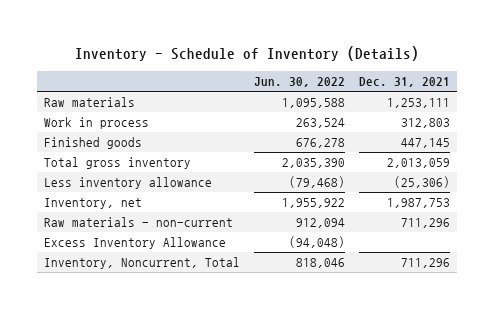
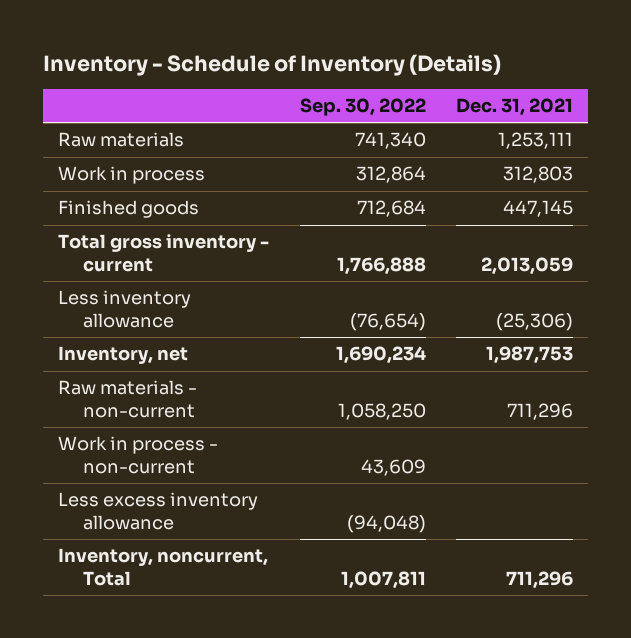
[254,77,346,88] Jun. 30, 2022 -> none
none -> [299,98,426,117] Sep. 30, 2022
[44,157,192,170] Total gross inventory -> [57,234,269,273] Total gross inventory - current
none -> [57,436,218,475] Work in process - non-current
[44,237,227,250] Excess Inventory Allowance -> [57,492,258,531] Less excess inventory allowance
[44,257,241,270] Inventory, Noncurrent, Total -> [57,548,268,587] Inventory, noncurrent, Total

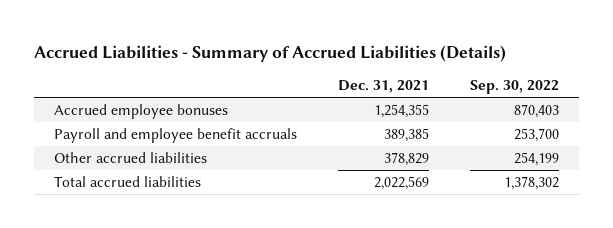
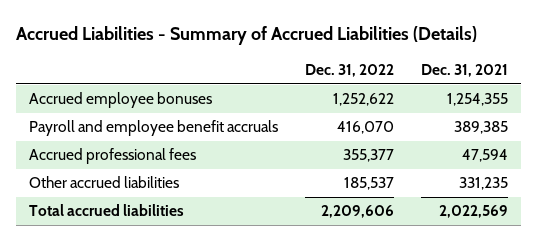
[469,80,559,95] Sep. 30, 2022 -> none
none -> [305,63,395,77] Dec. 31, 2022
none -> [29,148,197,165] Accrued professional fees
[384,152,430,167] 378,829 -> [458,177,508,191] 331,235

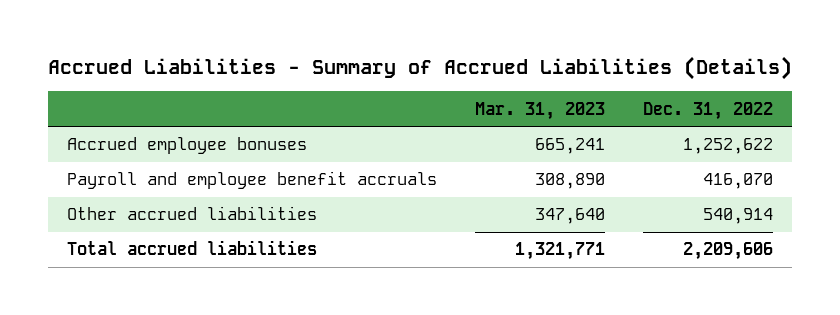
[420,63,508,77] Dec. 31, 2021 -> none
none -> [474,101,605,120] Mar. 31, 2023
[29,148,197,165] Accrued professional fees -> none
[344,177,395,191] 185,537 -> [703,208,774,225] 540,914

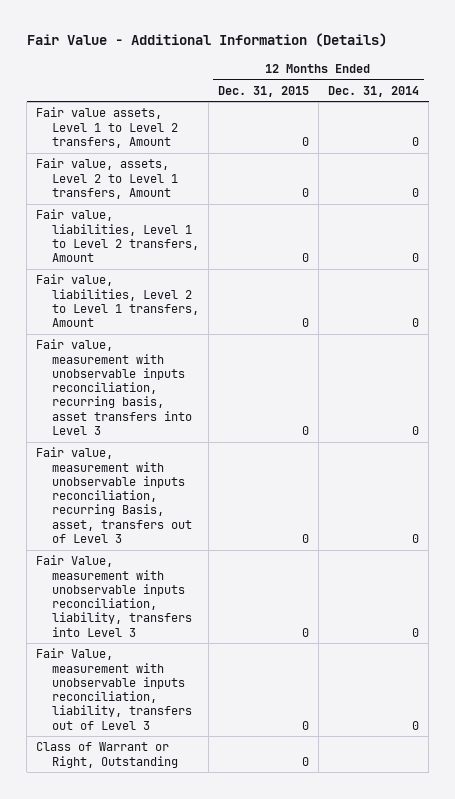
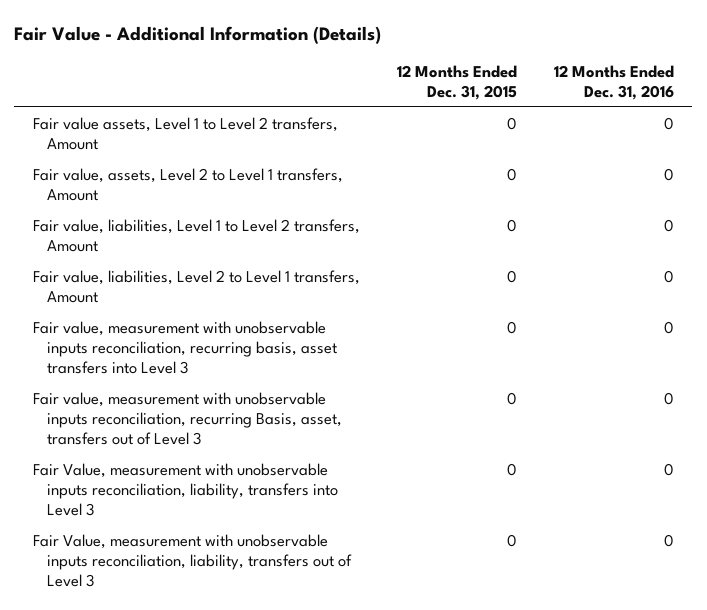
[328,85,420,97] Dec. 31, 2014 -> none
none -> [553,64,674,101] 12 Months Ended Dec. 31, 2016
[36,742,178,768] Class of Warrant or Right, Outstanding -> none

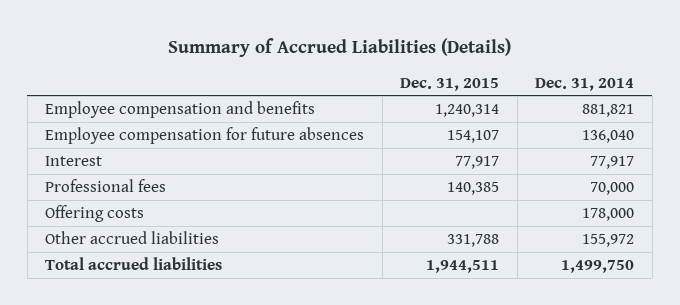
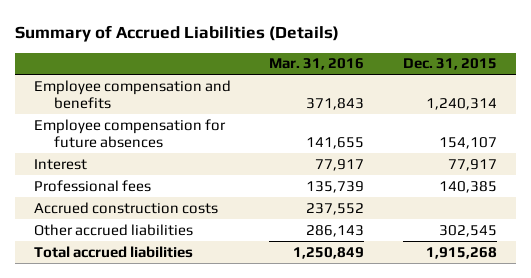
[535,77,635,91] Dec. 31, 2014 -> none
none -> [269,58,365,71] Mar. 31, 2016
[45,204,145,222] Offering costs -> none
none -> [34,201,219,214] Accrued construction costs
[447,233,500,247] 331,788 -> [438,224,497,237] 302,545
[426,259,500,273] 1,944,511 -> [425,246,497,259] 1,915,268

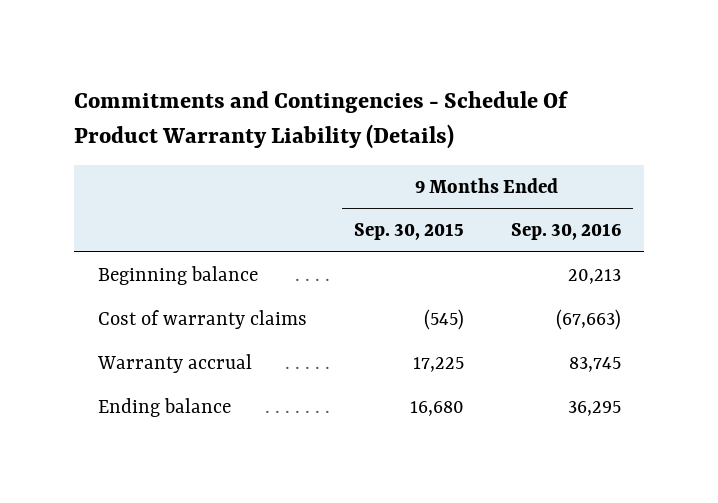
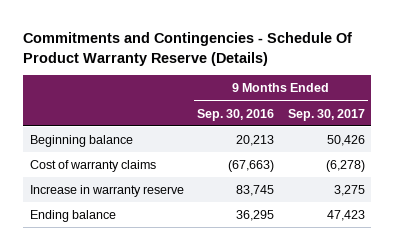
[74,91,569,149] Commitments and Contingencies - Schedule Of Product Warranty Liability (Details) -> [23,32,353,66] Commitments and Contingencies - Schedule Of Product Warranty Reserve (Details)
[353,223,464,241] Sep. 30, 2015 -> none
none -> [287,108,365,121] Sep. 30, 2017
[96,354,252,374] Warranty accrual -> [30,184,185,197] Increase in warranty reserve

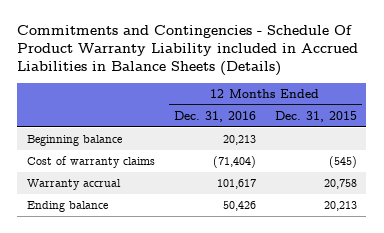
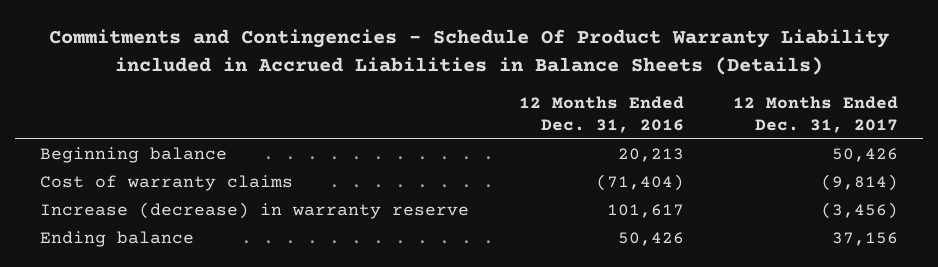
[274,110,357,122] Dec. 31, 2015 -> none
none -> [733,95,899,134] 12 Months Ended Dec. 31, 2017
[26,178,121,190] Warranty accrual -> [39,201,469,219] Increase (decrease) in warranty reserve

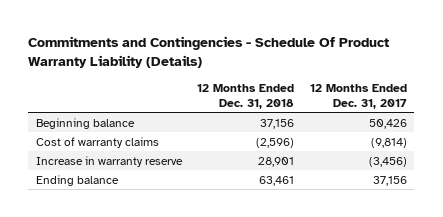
[49,29,890,75] Commitments and Contingencies - Schedule Of Product Warranty Liability included in Accrued Liabilities in Balance Sheets (Details) -> [28,36,390,69] Commitments and Contingencies - Schedule Of Product Warranty Liability (Details)
[518,95,684,134] 12 Months Ended Dec. 31, 2016 -> none
none -> [197,84,295,109] 12 Months Ended Dec. 31, 2018
[39,201,469,219] Increase (decrease) in warranty reserve -> [35,155,183,167] Increase in warranty reserve

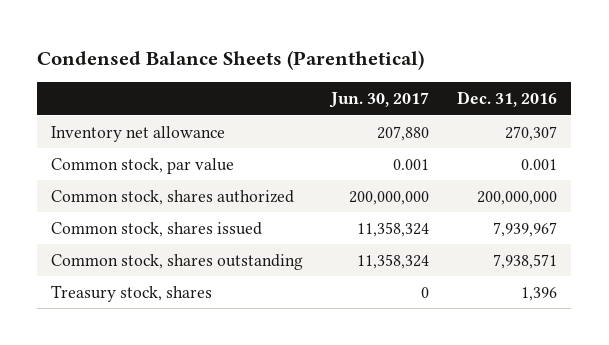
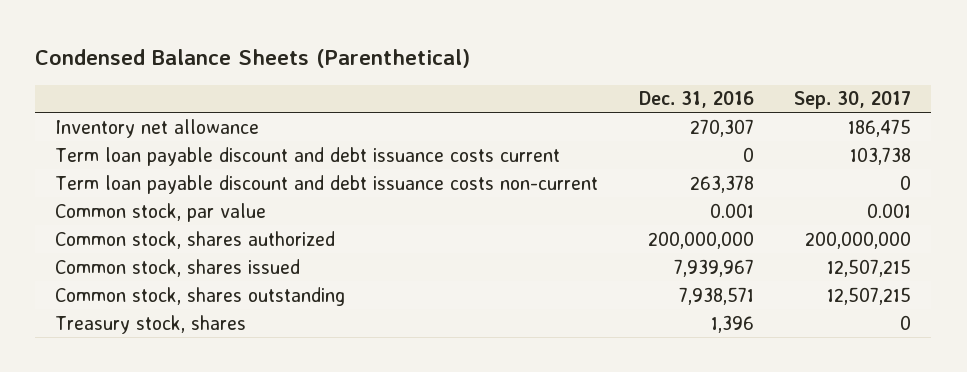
[329,92,430,109] Jun. 30, 2017 -> none
none -> [794,91,912,110] Sep. 30, 2017
none -> [55,146,561,166] Term loan payable discount and debt issuance costs current
none -> [55,174,599,194] Term loan payable discount and debt issuance costs non-current

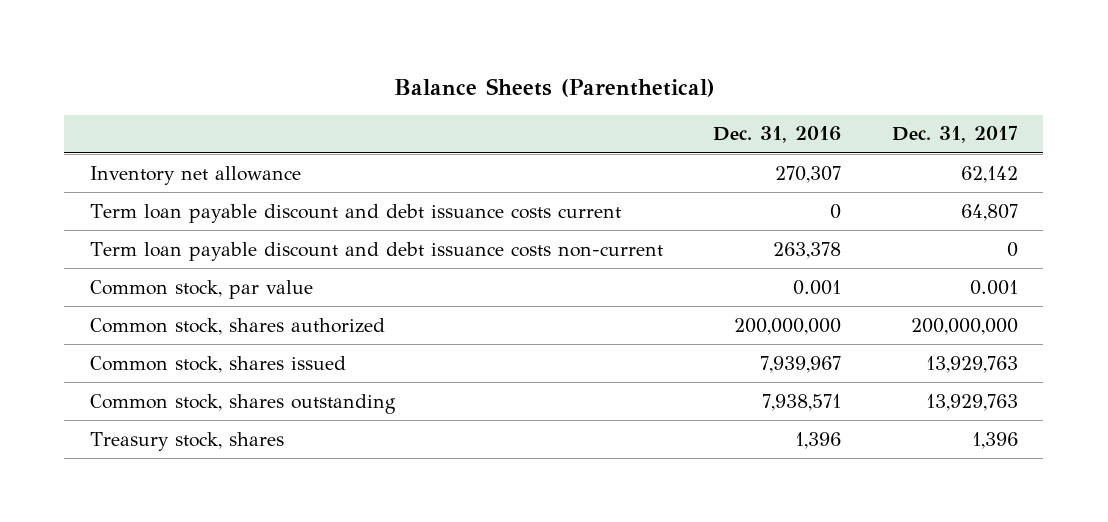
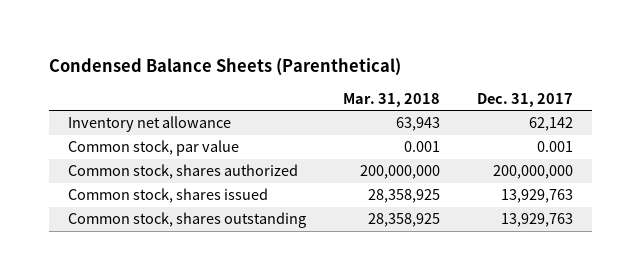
[393,77,715,97] Balance Sheets (Parenthetical) -> [49,57,402,76] Condensed Balance Sheets (Parenthetical)
[713,126,842,144] Dec. 31, 2016 -> none
none -> [343,92,441,107] Mar. 31, 2018
[89,203,621,223] Term loan payable discount and debt issuance costs current -> none
[89,241,663,261] Term loan payable discount and debt issuance costs non-current -> none
[89,431,284,451] Treasury stock, shares -> none

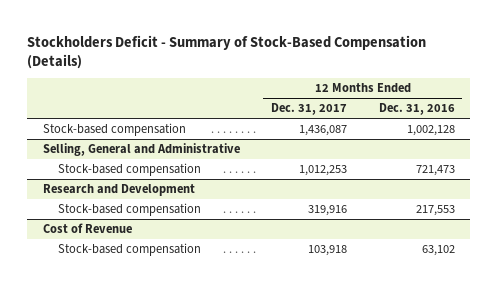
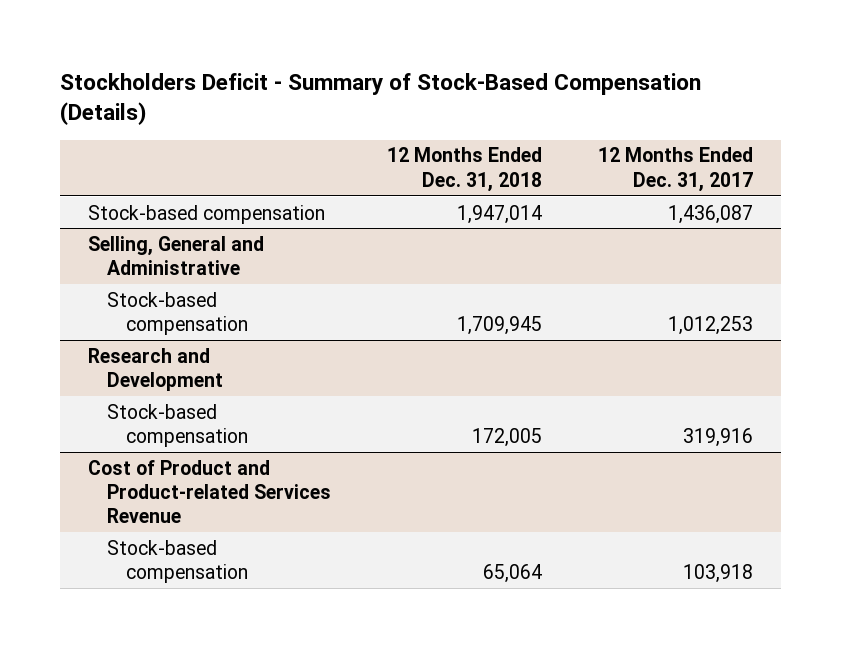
[378,103,455,116] Dec. 31, 2016 -> none
none -> [387,147,543,192] 12 Months Ended Dec. 31, 2018
[42,223,132,234] Cost of Revenue -> [87,459,332,524] Cost of Product and Product-related Services Revenue

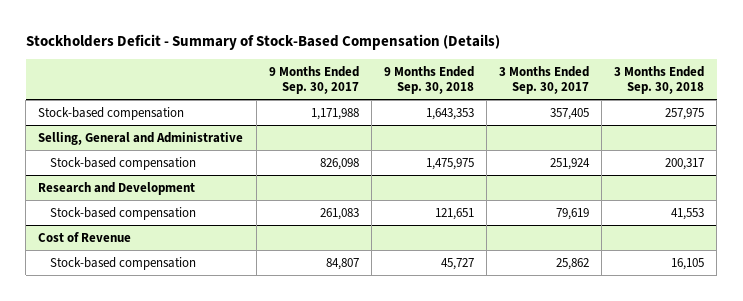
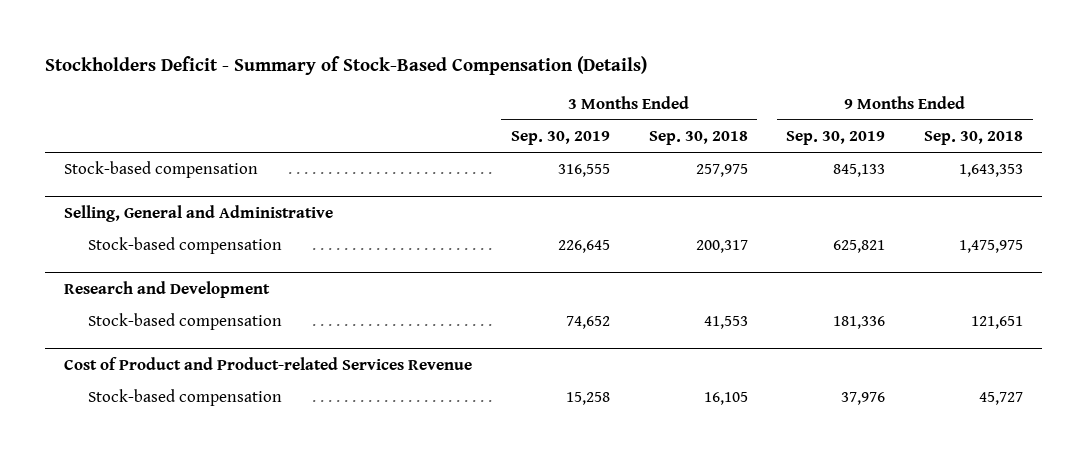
[268,65,359,95] 9 Months Ended Sep. 30, 2017 -> none
[498,65,589,95] 3 Months Ended Sep. 30, 2017 -> none
none -> [510,131,610,146] Sep. 30, 2019
none -> [786,131,886,146] Sep. 30, 2019
[38,231,132,242] Cost of Revenue -> [64,356,473,370] Cost of Product and Product-related Services Revenue

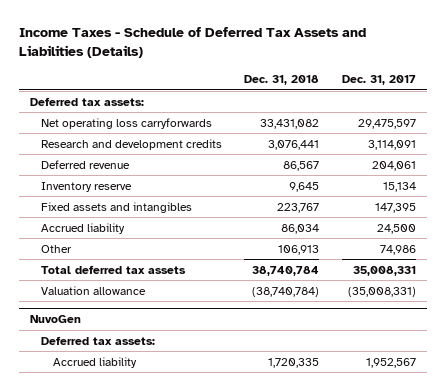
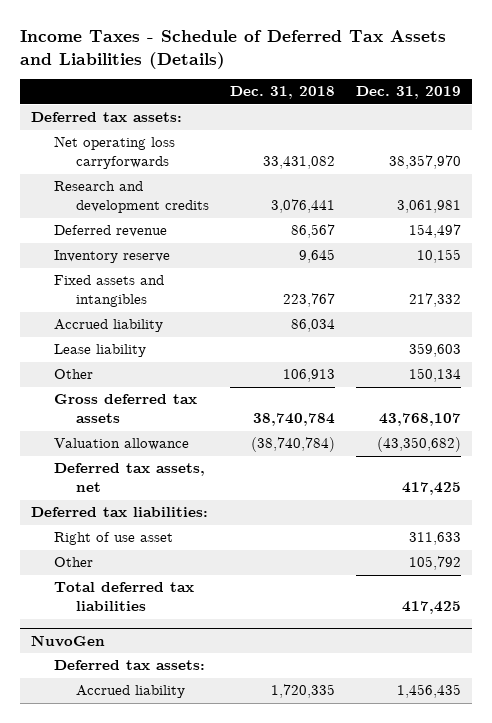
[341,75,416,86] Dec. 31, 2017 -> none
none -> [356,86,462,100] Dec. 31, 2019
none -> [53,344,146,358] Lease liability
[41,264,187,274] Total deferred tax assets -> [53,394,197,423] Gross deferred tax assets
none -> [53,463,205,492] Deferred tax assets, net
none -> [30,507,208,518] Deferred tax liabilities:
none -> [53,532,173,546] Right of use asset
none -> [53,557,93,568] Other
none -> [53,582,194,611] Total deferred tax liabilities

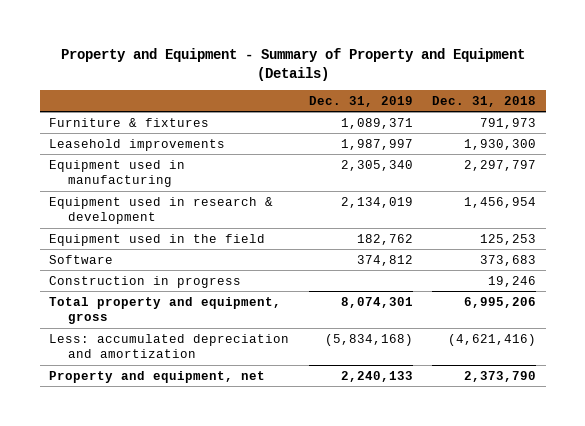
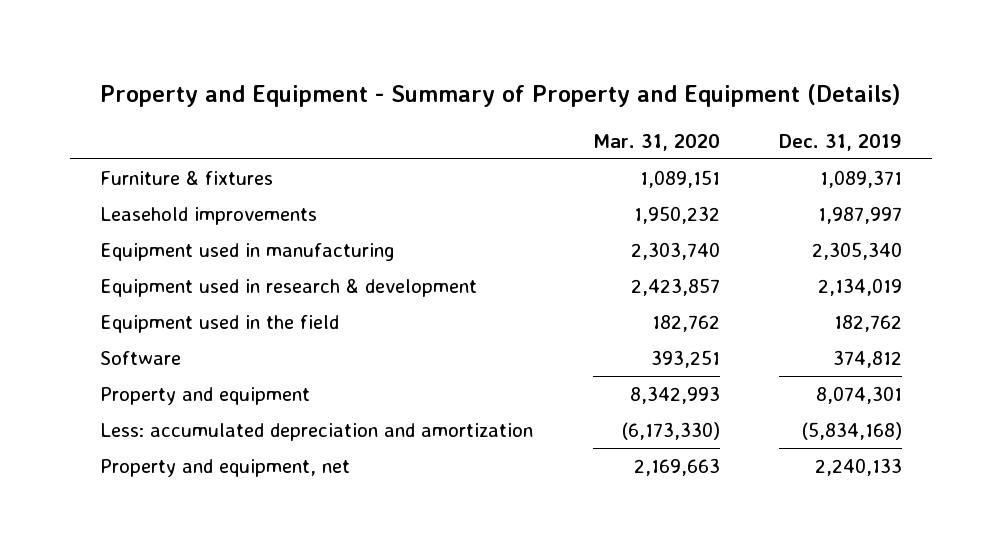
[432,95,537,107] Dec. 31, 2018 -> none
none -> [592,133,720,151] Mar. 31, 2020
[49,275,242,288] Construction in progress -> none
[49,296,282,325] Total property and equipment, gross -> [100,386,311,405] Property and equipment

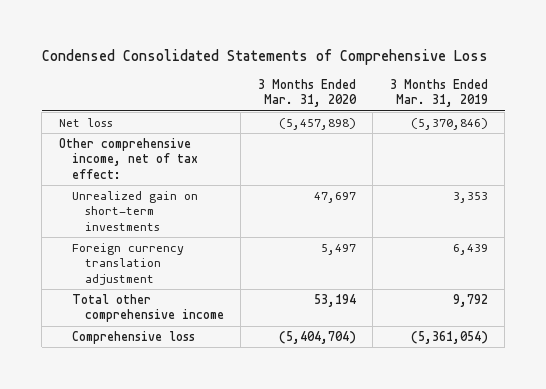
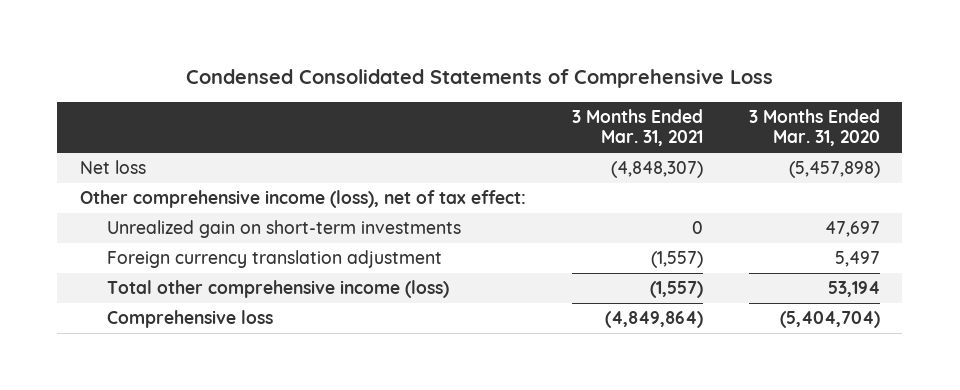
[389,79,488,108] 3 Months Ended Mar. 31, 2019 -> none
none -> [571,109,703,147] 3 Months Ended Mar. 31, 2021
[58,138,198,179] Other comprehensive income, net of tax effect: -> [80,190,527,209] Other comprehensive income (loss), net of tax effect:
[71,294,225,323] Total other comprehensive income -> [106,280,449,299] Total other comprehensive income (loss)

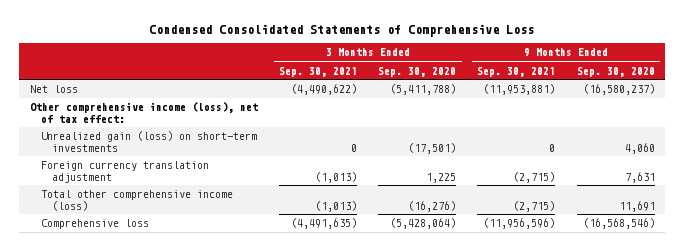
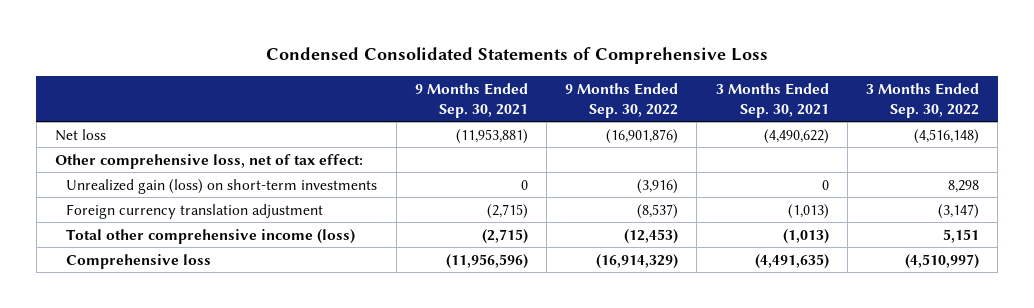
[378,66,457,77] Sep. 30, 2020 -> none
[576,66,655,77] Sep. 30, 2020 -> none
none -> [565,82,679,118] 9 Months Ended Sep. 30, 2022
none -> [866,82,980,118] 3 Months Ended Sep. 30, 2022
[29,102,258,123] Other comprehensive income (loss), net of tax effect: -> [55,153,364,169] Other comprehensive loss, net of tax effect:

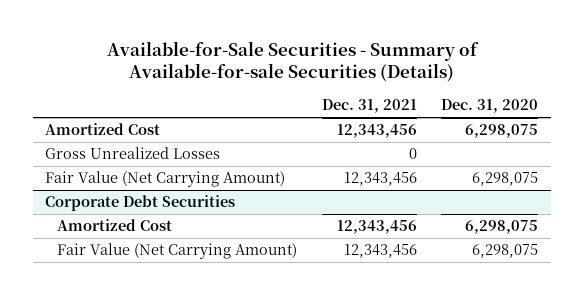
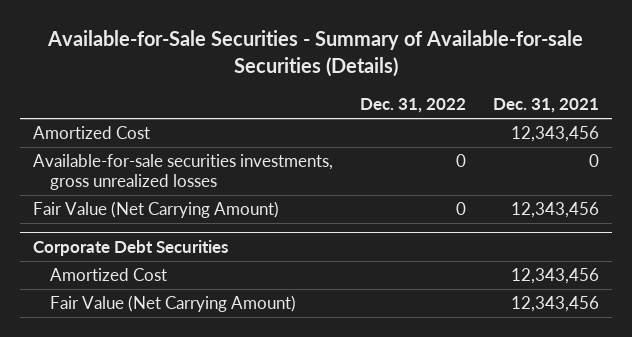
[441,99,539,114] Dec. 31, 2020 -> none
none -> [360,98,467,114] Dec. 31, 2022
[45,147,221,160] Gross Unrealized Losses -> [33,154,334,191] Available-for-sale securities investments, gross unrealized losses

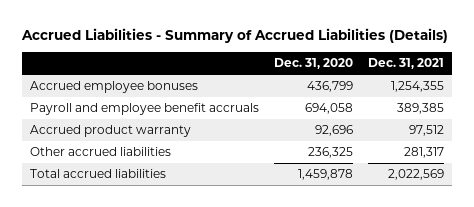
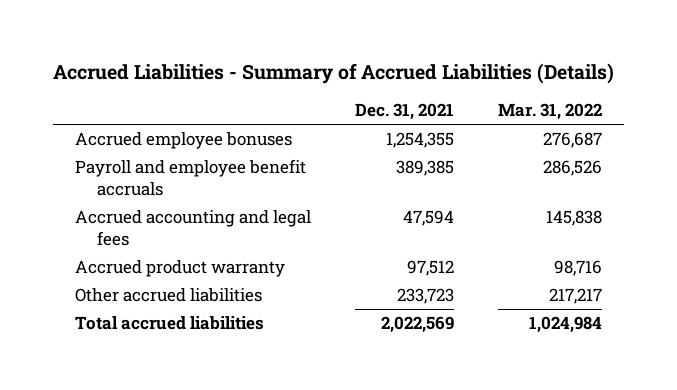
[273,58,353,70] Dec. 31, 2020 -> none
none -> [498,103,603,121] Mar. 31, 2022
none -> [74,210,311,247] Accrued accounting and legal fees
[404,147,445,159] 281,317 -> [396,288,454,305] 233,723

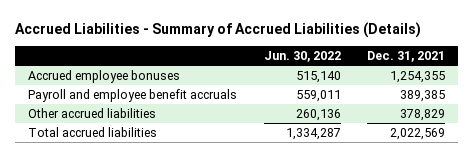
[498,103,603,121] Mar. 31, 2022 -> none
none -> [263,51,341,63] Jun. 30, 2022
[74,210,311,247] Accrued accounting and legal fees -> none
[74,260,285,278] Accrued product warranty -> none
[396,288,454,305] 233,723 -> [400,108,446,121] 378,829

